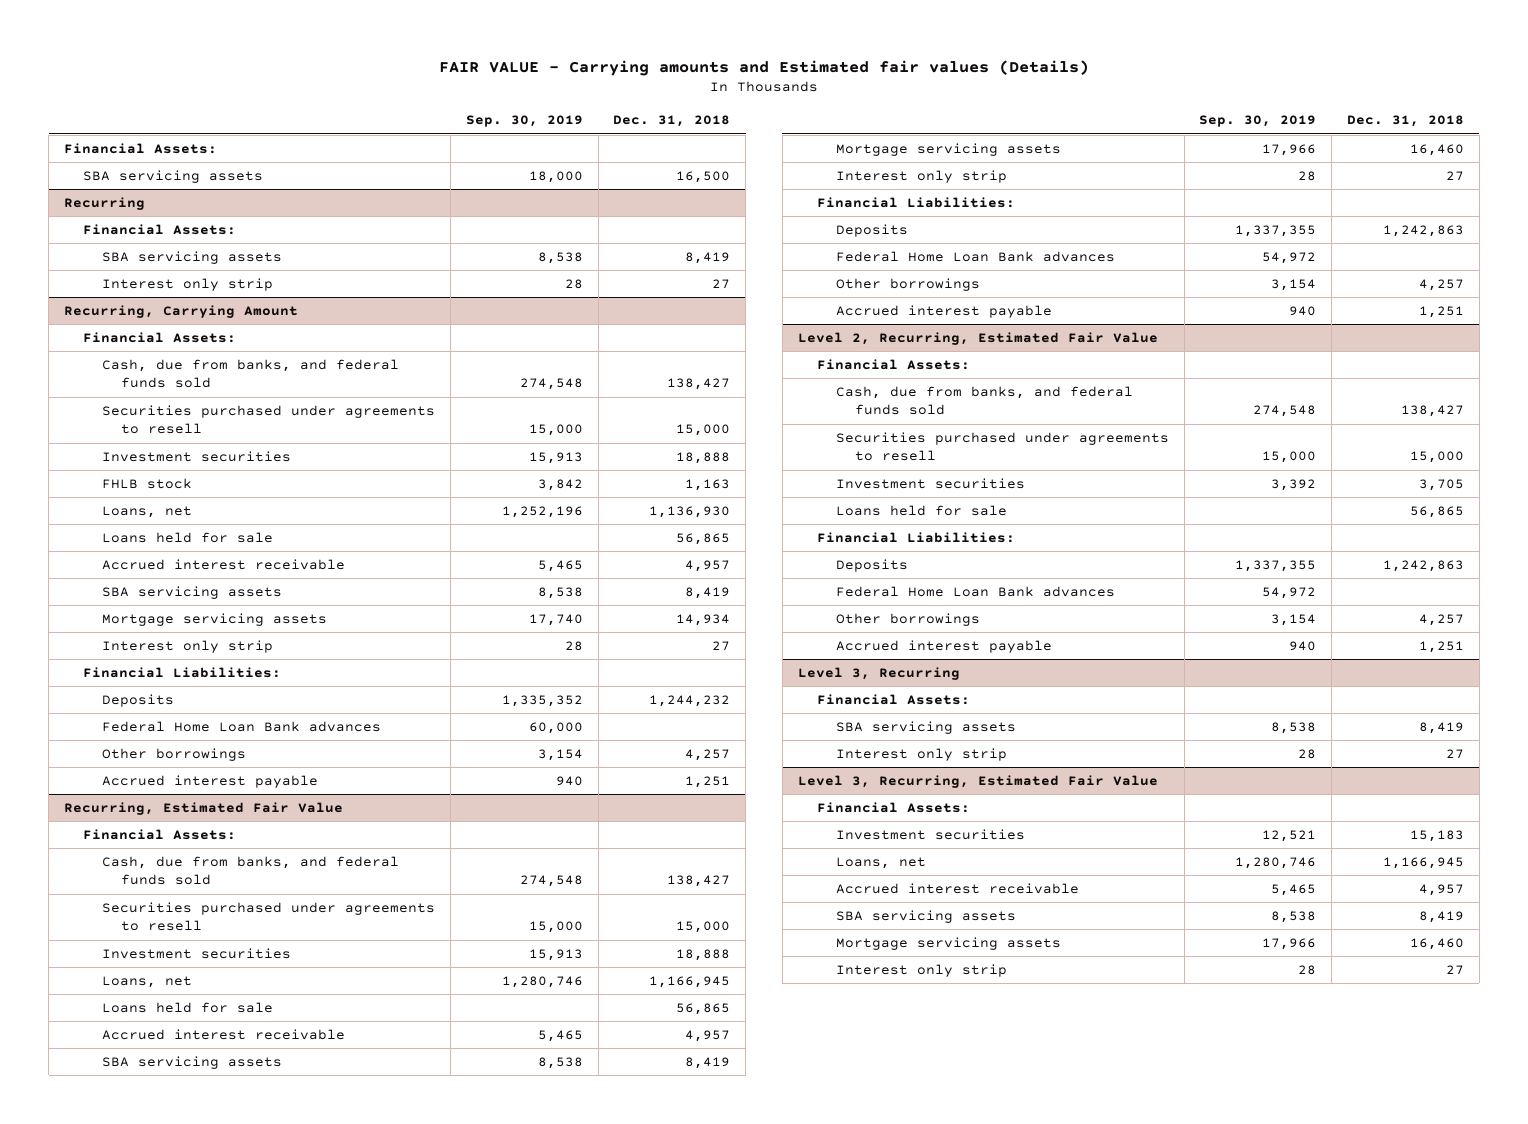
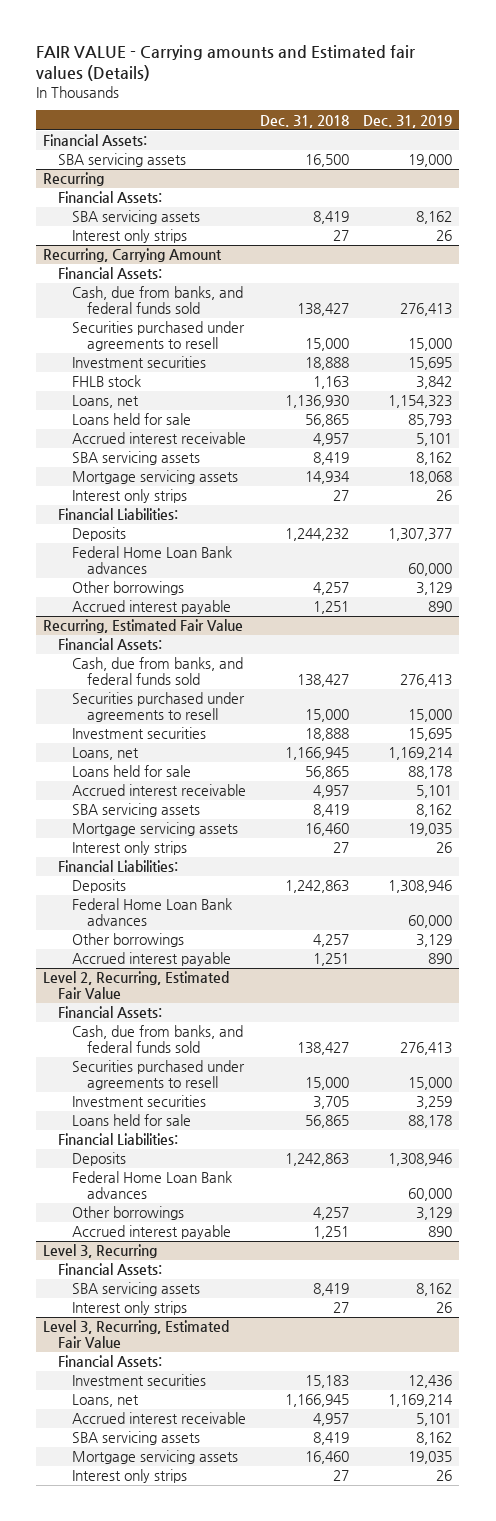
[465,115,583,128] Sep. 30, 2019 -> none
none -> [363,114,453,128] Dec. 31, 2019
[102,278,274,292] Interest only strip -> [72,229,188,244] Interest only strips
[102,640,274,654] Interest only strip -> [72,489,188,504] Interest only strips
[835,170,1007,184] Interest only strip -> [72,841,188,856] Interest only strips
[835,748,1007,762] Interest only strip -> [72,1301,188,1316] Interest only strips
[835,964,1007,978] Interest only strip -> [72,1469,188,1484] Interest only strips

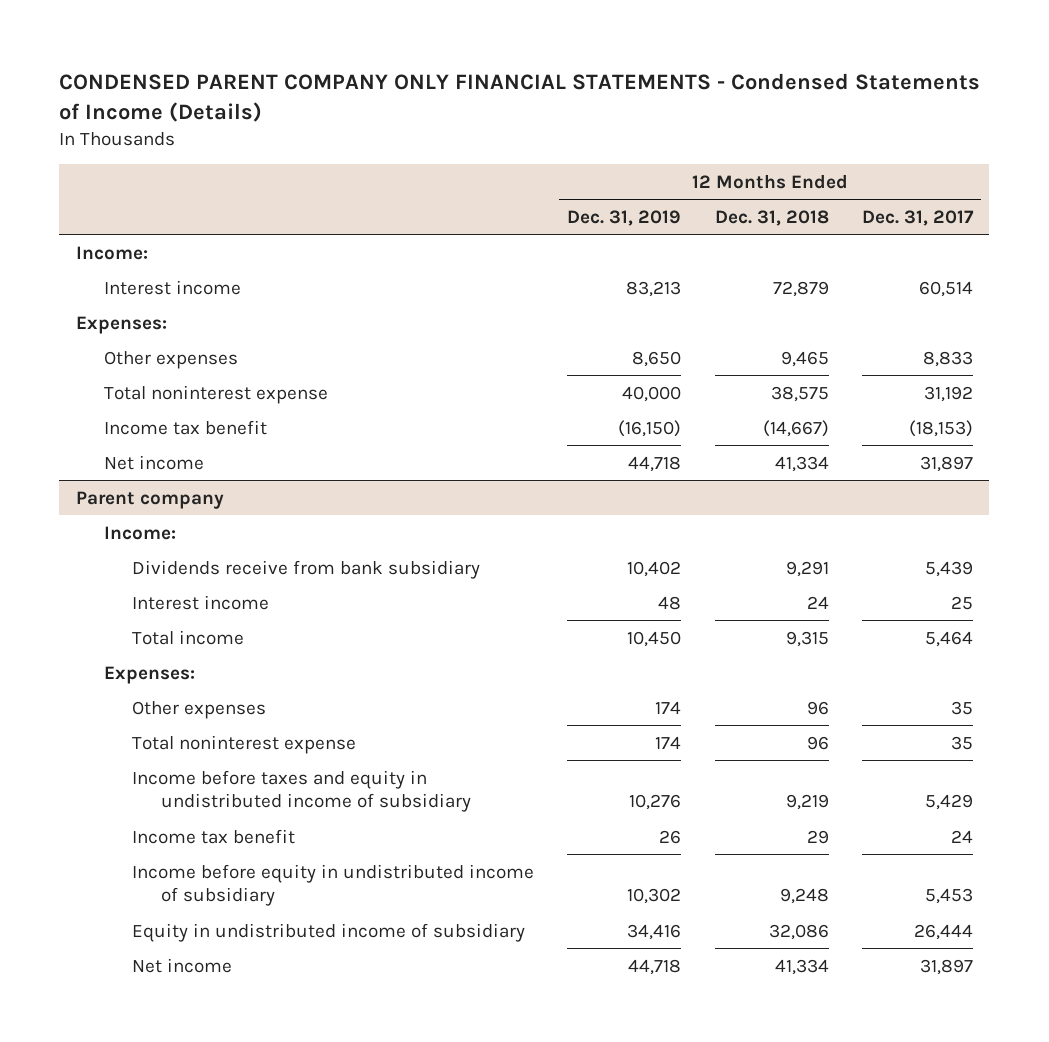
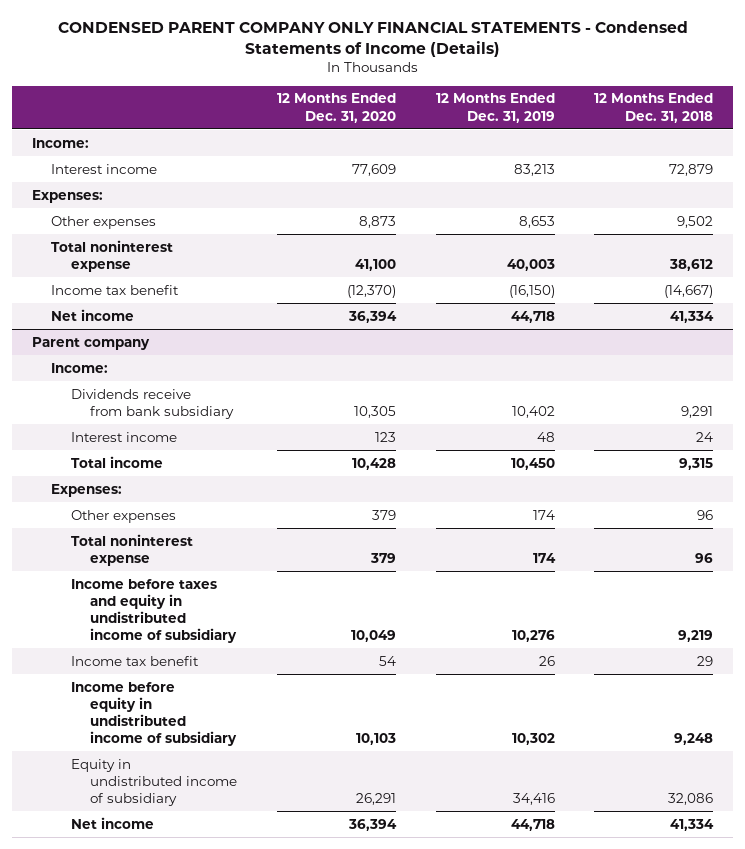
[861,209,974,226] Dec. 31, 2017 -> none
none -> [276,93,396,123] 12 Months Ended Dec. 31, 2020
[632,350,682,367] 8,650 -> [518,215,555,228] 8,653
[780,350,829,367] 9,465 -> [677,215,714,228] 9,502
[622,385,682,402] 40,000 -> [506,258,555,271] 40,003
[770,385,829,402] 38,575 -> [669,258,714,271] 38,612

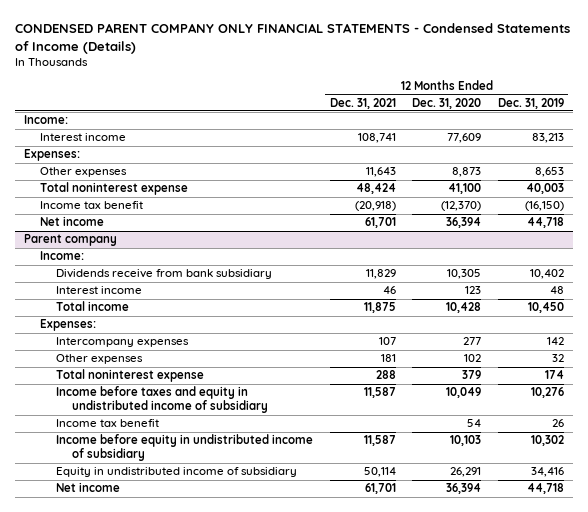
[594,93,714,123] 12 Months Ended Dec. 31, 2018 -> none
none -> [329,97,396,109] Dec. 31, 2021
none -> [55,337,189,348] Intercompany expenses
[371,509,396,520] 379 -> [464,354,482,363] 102
[532,509,555,520] 174 -> [552,354,565,363] 32

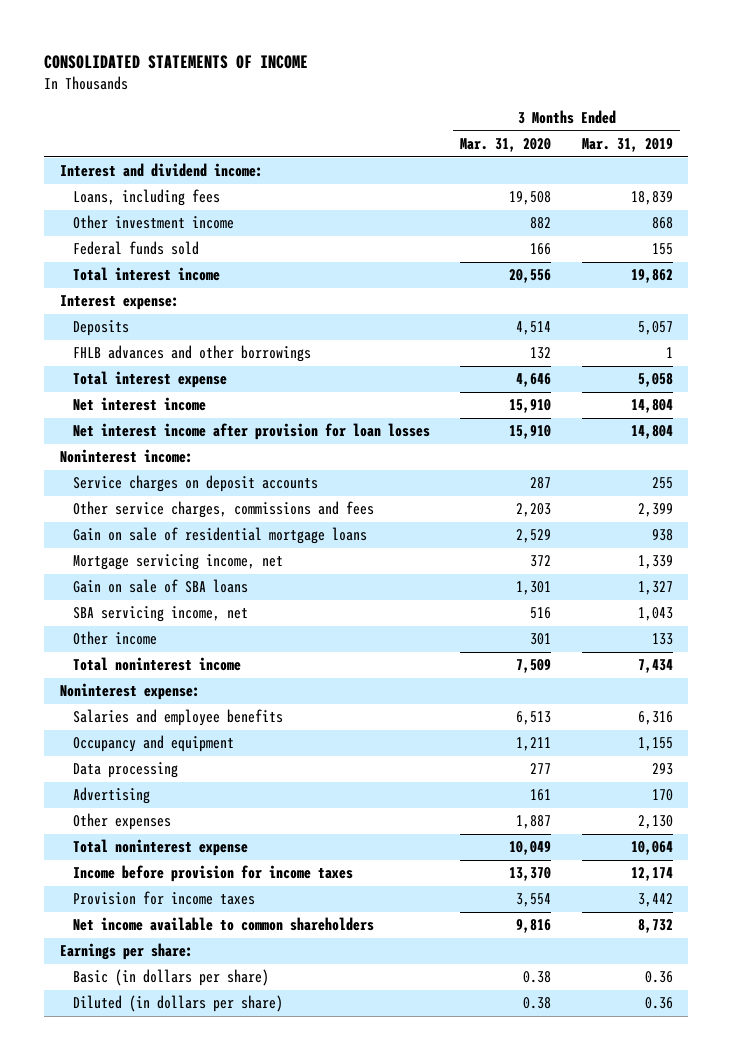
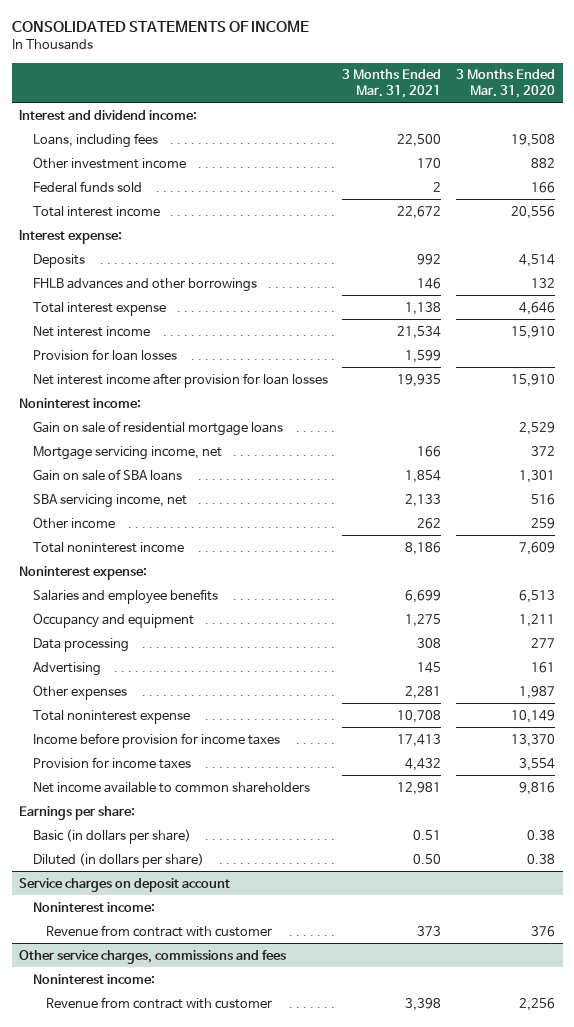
[581,138,673,153] Mar. 31, 2019 -> none
none -> [342,69,442,98] 3 Months Ended Mar. 31, 2021
none -> [32,348,177,361] Provision for loan losses
[72,475,318,493] Service charges on deposit accounts -> none
[72,501,374,519] Other service charges, commissions and fees -> none
[530,633,552,646] 301 -> [531,517,556,529] 259
[516,659,552,674] 7,509 -> [519,541,556,555] 7,609
[516,815,552,830] 1,887 -> [519,685,556,699] 1,987
[509,841,552,856] 10,049 -> [511,709,556,723] 10,149
none -> [19,877,231,892] Service charges on deposit account
none -> [32,901,155,912] Noninterest income:
none -> [45,924,272,937] Revenue from contract with customer
none -> [19,949,287,964] Other service charges, commissions and fees
none -> [32,973,155,984] Noninterest income:
none -> [45,996,272,1009] Revenue from contract with customer

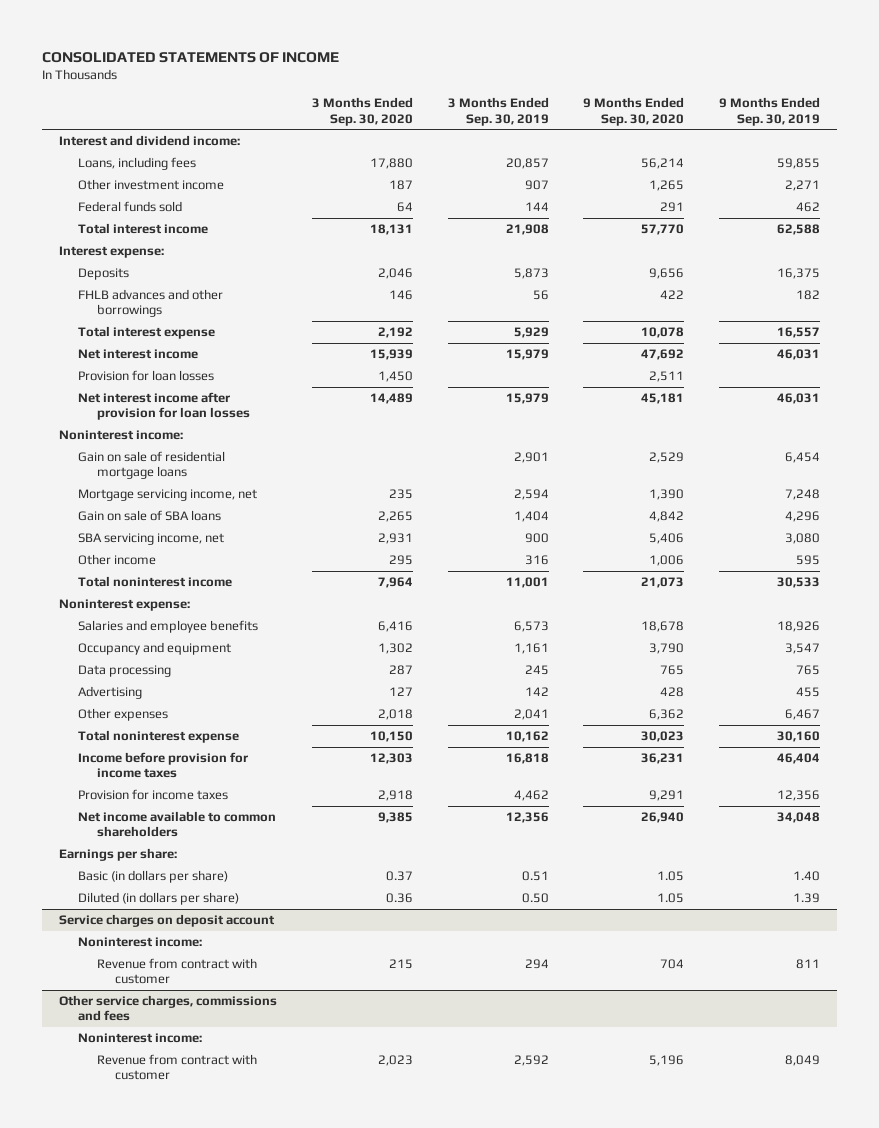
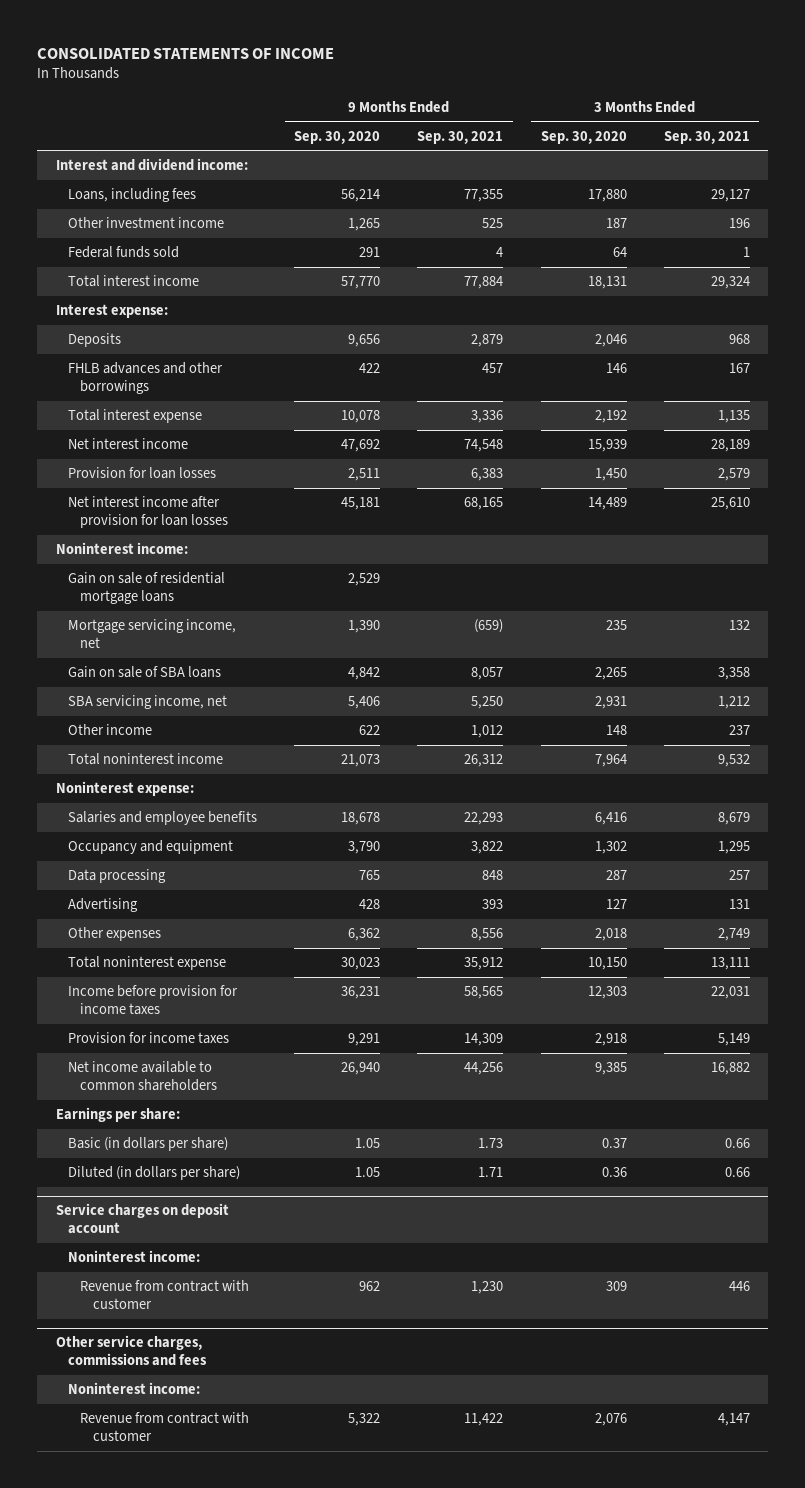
[447,97,549,126] 3 Months Ended Sep. 30, 2019 -> none
[718,97,820,126] 9 Months Ended Sep. 30, 2019 -> none
none -> [417,130,504,144] Sep. 30, 2021
none -> [663,130,750,144] Sep. 30, 2021
[389,555,414,566] 295 -> [605,725,627,736] 148
[649,555,685,567] 1,006 -> [359,725,381,736] 622
[389,959,414,970] 215 -> [605,1281,627,1292] 309
[660,959,685,970] 704 -> [359,1281,381,1292] 962
[378,1055,414,1067] 2,023 -> [594,1413,627,1427] 2,076
[649,1055,685,1067] 5,196 -> [348,1413,381,1427] 5,322

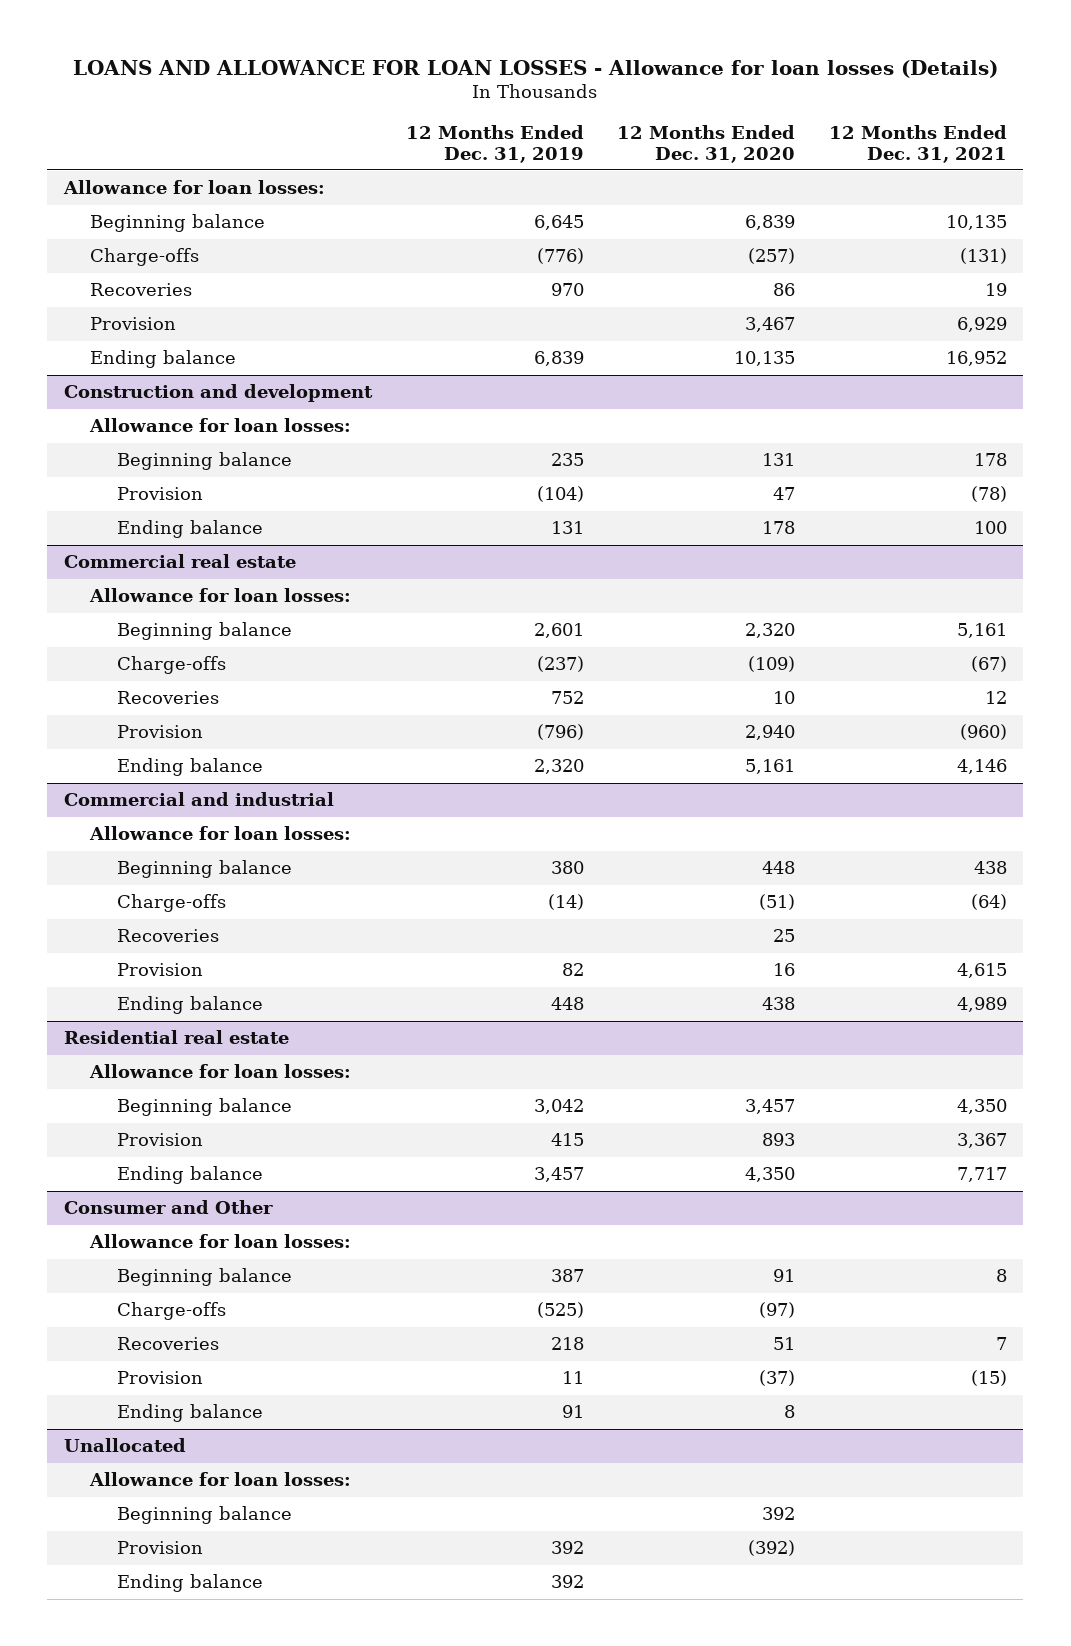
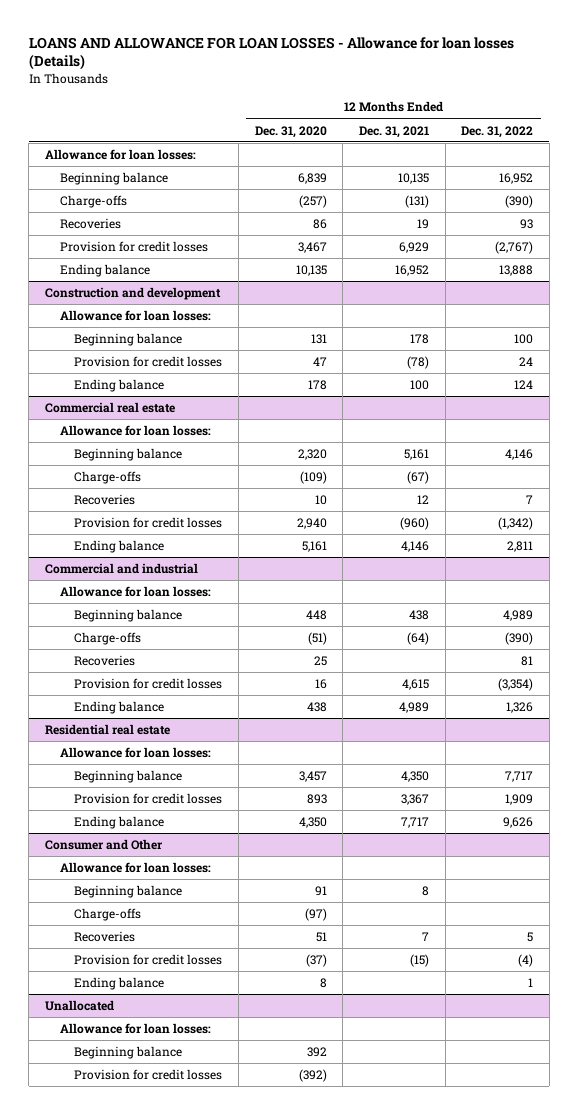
[405,124,584,163] 12 Months Ended Dec. 31, 2019 -> none
none -> [461,125,534,138] Dec. 31, 2022
[90,317,177,331] Provision -> [59,241,208,253] Provision for credit losses
[116,487,203,501] Provision -> [74,356,223,368] Provision for credit losses
[116,725,203,739] Provision -> [74,517,223,529] Provision for credit losses
[116,963,203,977] Provision -> [74,678,223,690] Provision for credit losses
[116,1133,203,1147] Provision -> [74,793,223,805] Provision for credit losses
[116,1371,203,1385] Provision -> [74,954,223,966] Provision for credit losses
[116,1574,263,1593] Ending balance -> none
[116,1541,203,1555] Provision -> [74,1069,223,1081] Provision for credit losses

